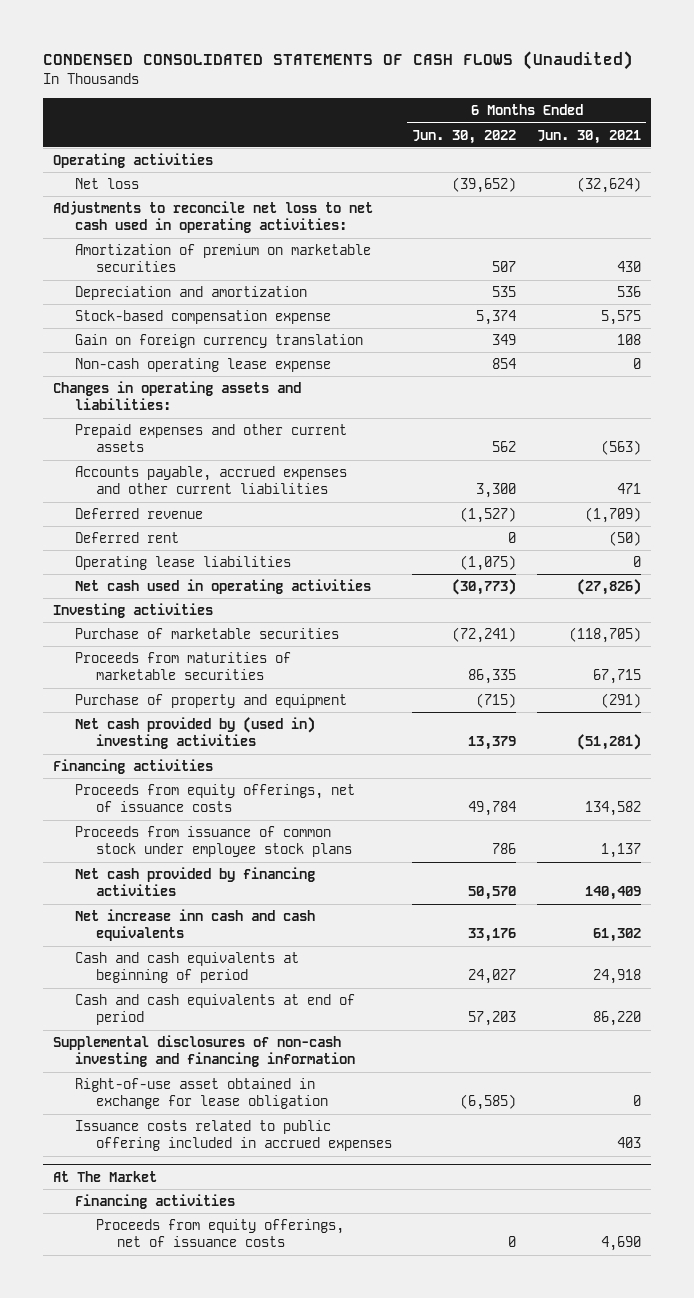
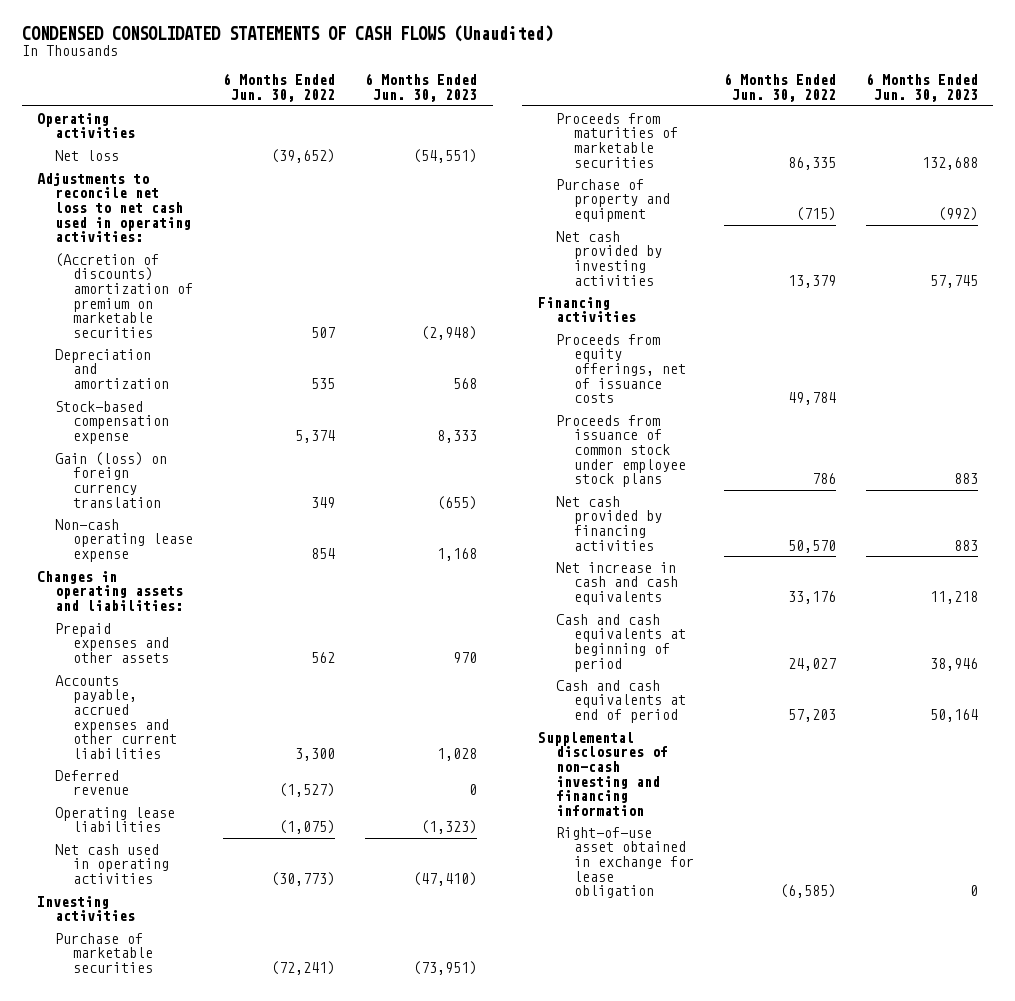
[536,129,641,144] Jun. 30, 2021 -> none
none -> [365,73,478,102] 6 Months Ended Jun. 30, 2023
[74,244,371,273] Amortization of premium on marketable securities -> [54,252,194,338] (Accretion of discounts) amortization of premium on marketable securities
[74,334,363,349] Gain on foreign currency translation -> [54,451,167,508] Gain (loss) on foreign currency translation
[74,424,347,453] Prepaid expenses and other current assets -> [54,622,170,663] Prepaid expenses and other assets
[74,532,179,544] Deferred rent -> none
[74,717,315,750] Net cash provided by (used in) investing activities -> [555,230,662,286] Net cash provided by investing activities
[74,909,315,942] Net increase inn cash and cash equivalents -> [555,561,678,605] Net increase in cash and cash equivalents
[74,1120,392,1152] Issuance costs related to public offering included in accrued expenses -> none
[53,1170,158,1182] At The Market -> none
[74,1194,235,1210] Financing activities -> none
[95,1219,344,1248] Proceeds from equity offerings, net of issuance costs -> none

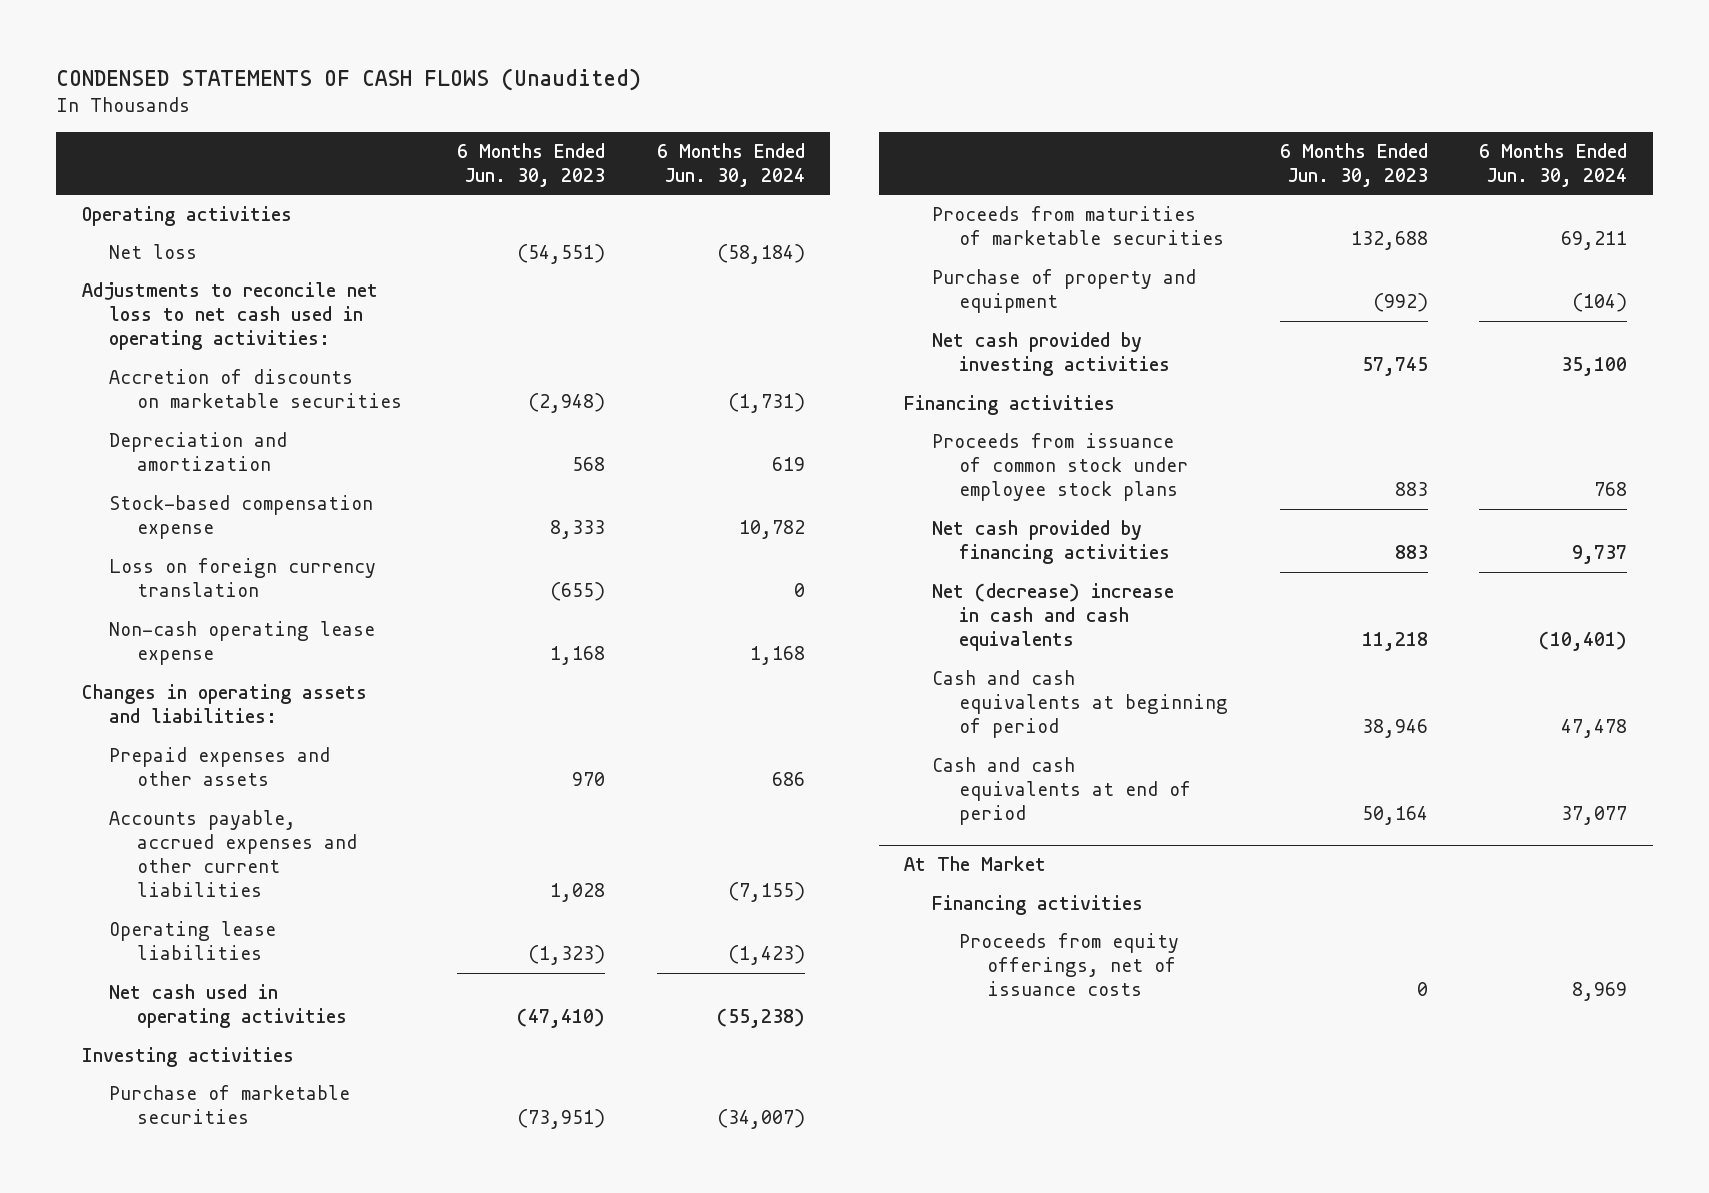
[21,25,553,43] CONDENSED CONSOLIDATED STATEMENTS OF CASH FLOWS (Unaudited) -> [56,68,642,92] CONDENSED STATEMENTS OF CASH FLOWS (Unaudited)
[223,73,336,102] 6 Months Ended Jun. 30, 2022 -> none
none -> [656,142,805,187] 6 Months Ended Jun. 30, 2024
[54,252,194,338] (Accretion of discounts) amortization of premium on marketable securities -> [109,368,402,409] Accretion of discounts on marketable securities
[54,451,167,508] Gain (loss) on foreign currency translation -> [109,557,377,598] Loss on foreign currency translation
[54,769,130,796] Deferred revenue -> none
[555,333,686,404] Proceeds from equity offerings, net of issuance costs -> none
[555,561,678,605] Net increase in cash and cash equivalents -> [931,582,1174,652] Net (decrease) increase in cash and cash equivalents
[537,731,668,816] Supplemental disclosures of non-cash investing and financing information -> none
[555,826,694,899] Right-of-use asset obtained in exchange for lease obligation -> none
none -> [904,855,1047,871] At The Market
none -> [931,894,1143,915] Financing activities
none -> [959,932,1180,997] Proceeds from equity offerings, net of issuance costs

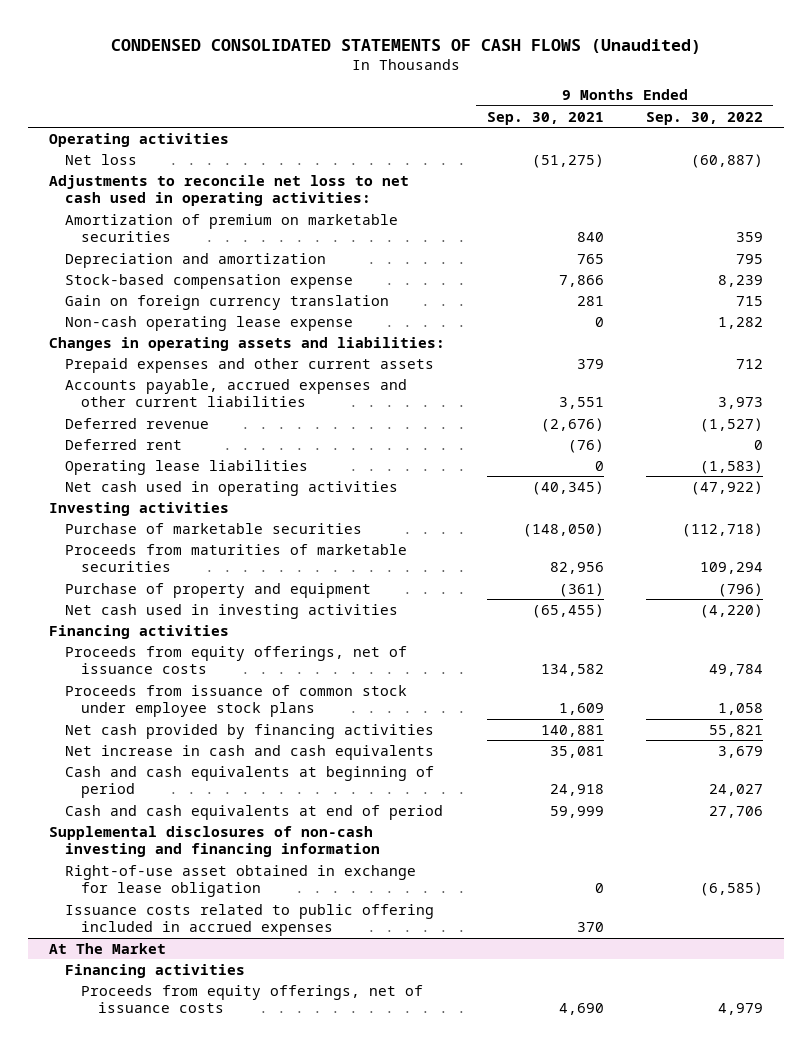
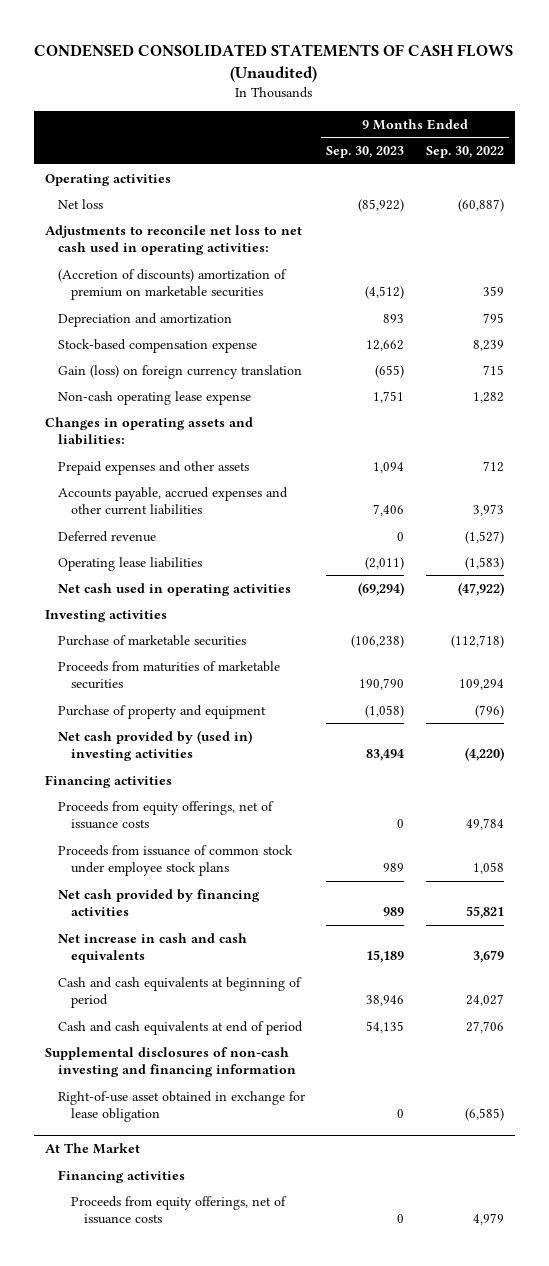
[486,111,604,125] Sep. 30, 2021 -> none
none -> [326,146,405,159] Sep. 30, 2023
[65,213,399,243] Amortization of premium on marketable securities -> [57,268,287,301] (Accretion of discounts) amortization of premium on marketable securities
[65,294,390,310] Gain on foreign currency translation -> [57,364,302,379] Gain (loss) on foreign currency translation
[65,357,435,373] Prepaid expenses and other current assets -> [57,460,249,475] Prepaid expenses and other assets
[65,438,183,450] Deferred rent -> none
[65,603,399,619] Net cash used in investing activities -> [57,729,252,762] Net cash provided by (used in) investing activities
[65,903,435,937] Issuance costs related to public offering included in accrued expenses -> none

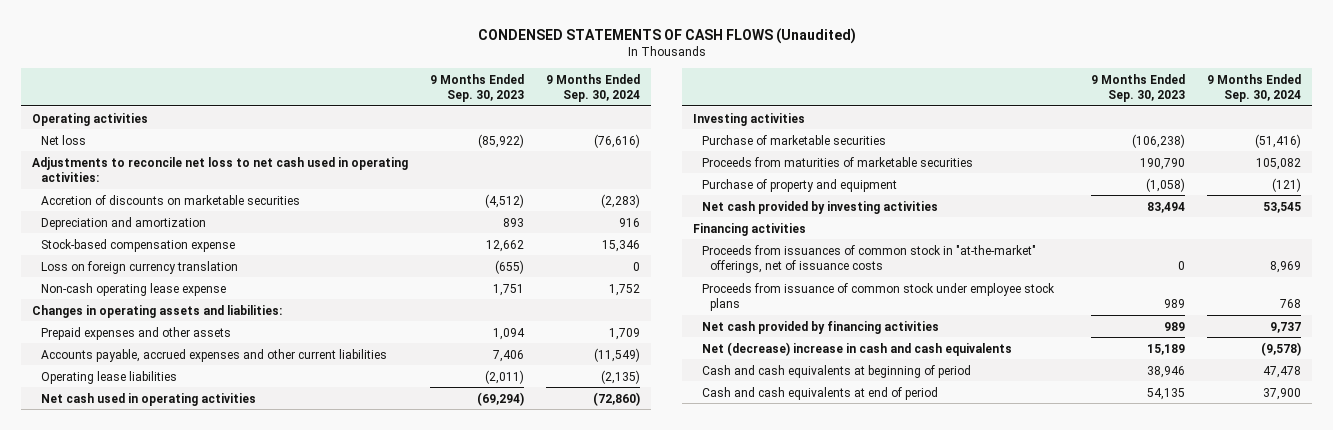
[34,44,514,82] CONDENSED CONSOLIDATED STATEMENTS OF CASH FLOWS (Unaudited) -> [477,27,856,44] CONDENSED STATEMENTS OF CASH FLOWS (Unaudited)
[426,146,505,159] Sep. 30, 2022 -> none
none -> [546,73,641,102] 9 Months Ended Sep. 30, 2024
[57,268,287,301] (Accretion of discounts) amortization of premium on marketable securities -> [40,194,300,205] Accretion of discounts on marketable securities
[57,364,302,379] Gain (loss) on foreign currency translation -> [40,260,238,274] Loss on foreign currency translation
[57,530,156,542] Deferred revenue -> none
[57,729,252,762] Net cash provided by (used in) investing activities -> [701,200,938,214] Net cash provided by investing activities
[57,800,274,830] Proceeds from equity offerings, net of issuance costs -> none
none -> [701,244,1036,273] Proceeds from issuances of common stock in "at-the-market" offerings, net of issuance costs
[57,932,247,964] Net increase in cash and cash equivalents -> [701,341,1012,356] Net (decrease) increase in cash and cash equivalents
[44,1046,296,1078] Supplemental disclosures of non-cash investing and financing information -> none
[57,1090,305,1123] Right-of-use asset obtained in exchange for lease obligation -> none
[44,1143,140,1155] At The Market -> none
[57,1169,185,1183] Financing activities -> none
[70,1195,287,1225] Proceeds from equity offerings, net of issuance costs -> none

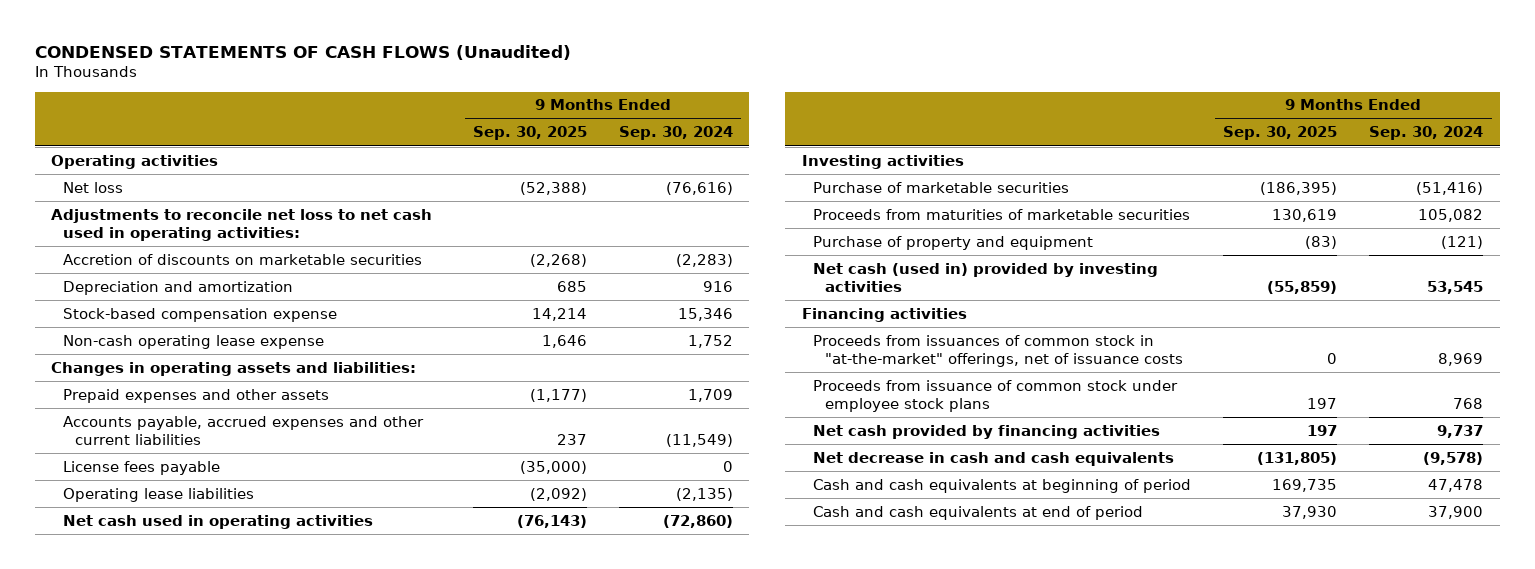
[430,73,525,102] 9 Months Ended Sep. 30, 2023 -> none
none -> [473,126,588,141] Sep. 30, 2025
[40,260,238,274] Loss on foreign currency translation -> none
none -> [63,460,221,475] License fees payable
[701,200,938,214] Net cash provided by investing activities -> [813,262,1159,293] Net cash (used in) provided by investing activities
[701,341,1012,356] Net (decrease) increase in cash and cash equivalents -> [813,451,1175,466] Net decrease in cash and cash equivalents

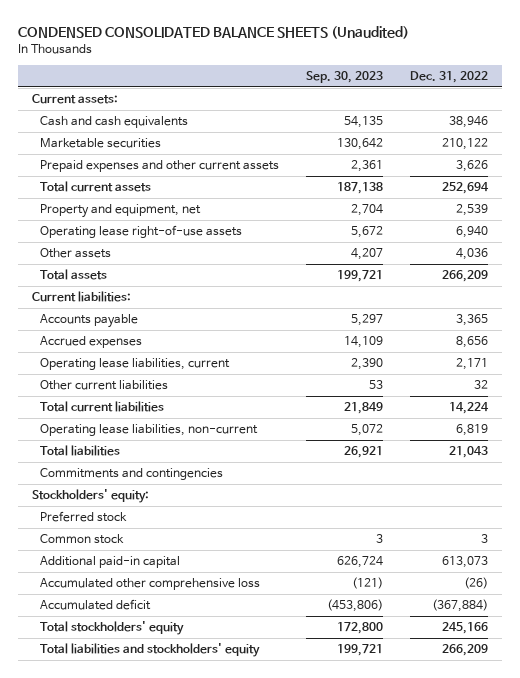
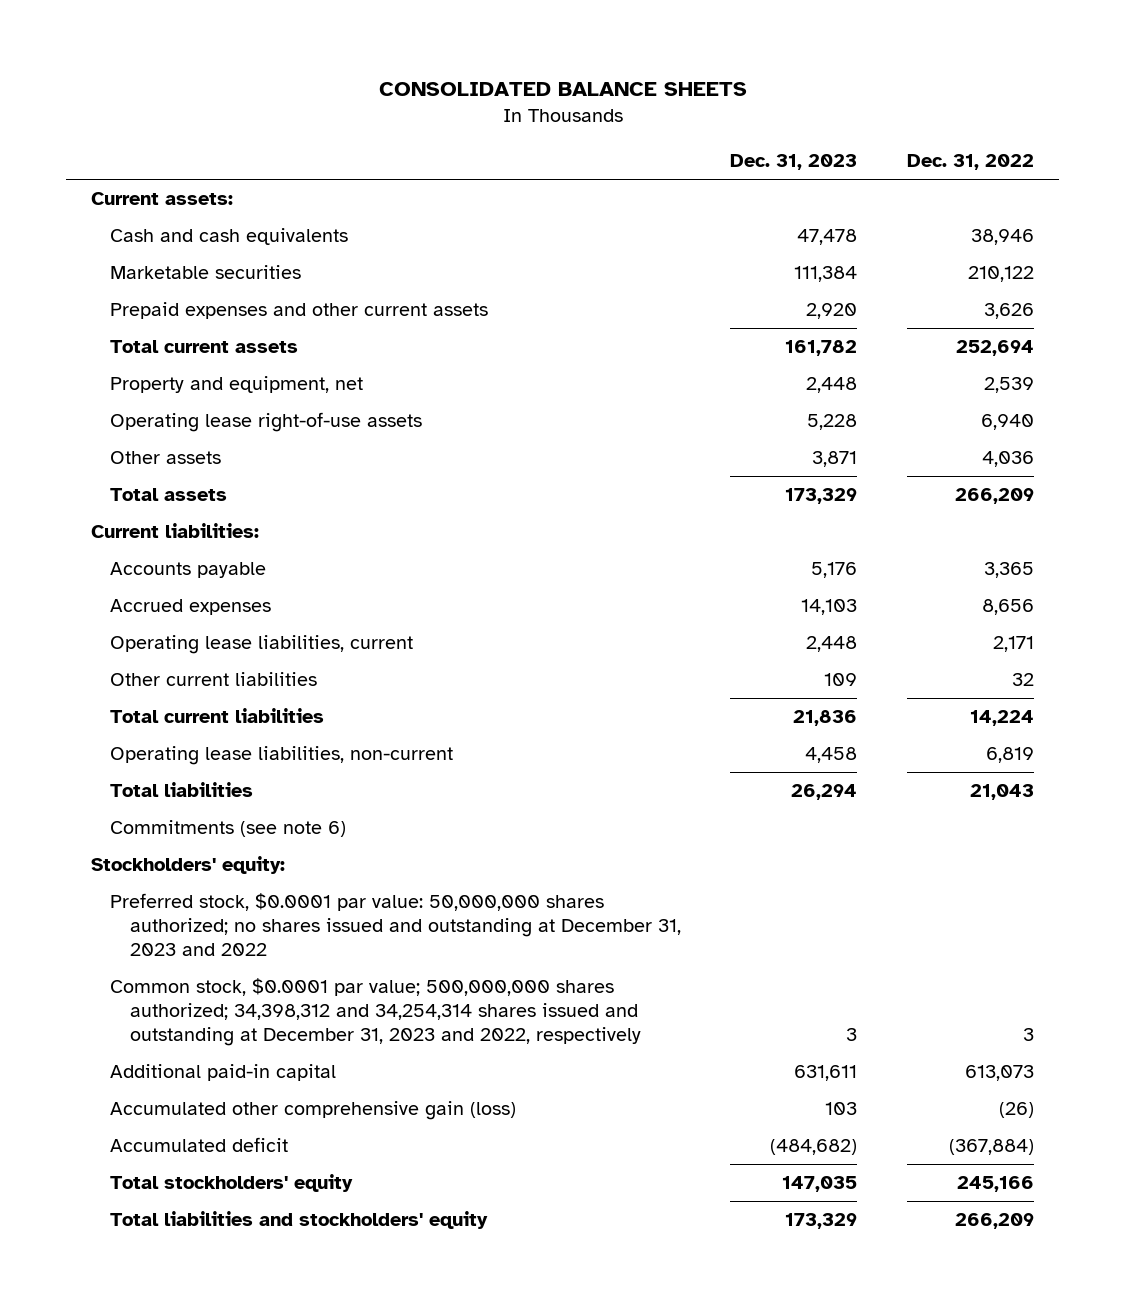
[18,25,410,39] CONDENSED CONSOLIDATED BALANCE SHEETS (Unaudited) -> [378,82,747,97] CONSOLIDATED BALANCE SHEETS
[306,71,384,84] Sep. 30, 2023 -> none
none -> [730,153,858,170] Dec. 31, 2023
[40,468,224,481] Commitments and contingencies -> [110,820,347,838] Commitments (see note 6)
[40,511,128,523] Preferred stock -> [110,893,681,957] Preferred stock, $0.0001 par value: 50,000,000 shares authorized; no shares issued and outstanding at December 31, 2023 and 2022
[40,534,125,545] Common stock -> [110,978,641,1047] Common stock, $0.0001 par value; 500,000,000 shares authorized; 34,398,312 and 34,254,314 shares issued and outstanding at December 31, 2023 and 2022, respectively
[40,578,261,591] Accumulated other comprehensive loss -> [110,1101,517,1121] Accumulated other comprehensive gain (loss)

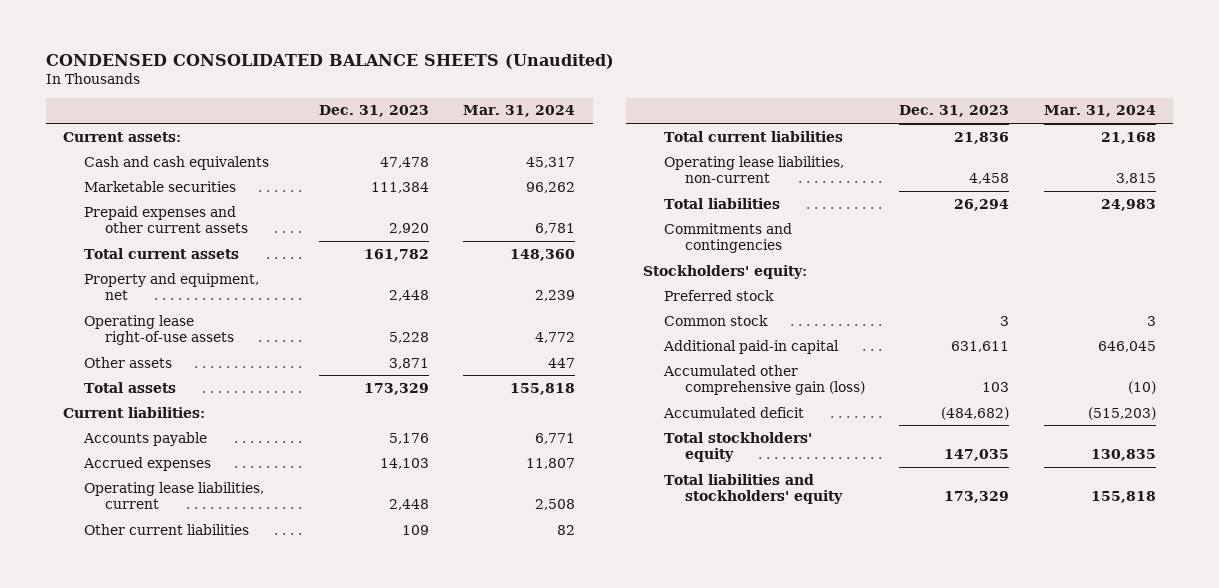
[378,82,747,97] CONSOLIDATED BALANCE SHEETS -> [45,54,614,70] CONDENSED CONSOLIDATED BALANCE SHEETS (Unaudited)
[907,153,1035,170] Dec. 31, 2022 -> none
none -> [463,105,576,118] Mar. 31, 2024
[110,820,347,838] Commitments (see note 6) -> [663,222,792,254] Commitments and contingencies
[110,893,681,957] Preferred stock, $0.0001 par value: 50,000,000 shares authorized; no shares issued and outstanding at December 31, 2023 and 2022 -> [663,289,774,301] Preferred stock
[110,978,641,1047] Common stock, $0.0001 par value; 500,000,000 shares authorized; 34,398,312 and 34,254,314 shares issued and outstanding at December 31, 2023 and 2022, respectively -> [663,314,768,326] Common stock

